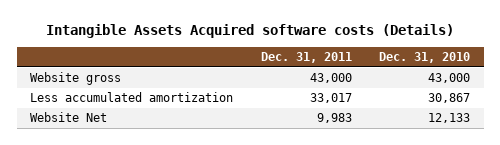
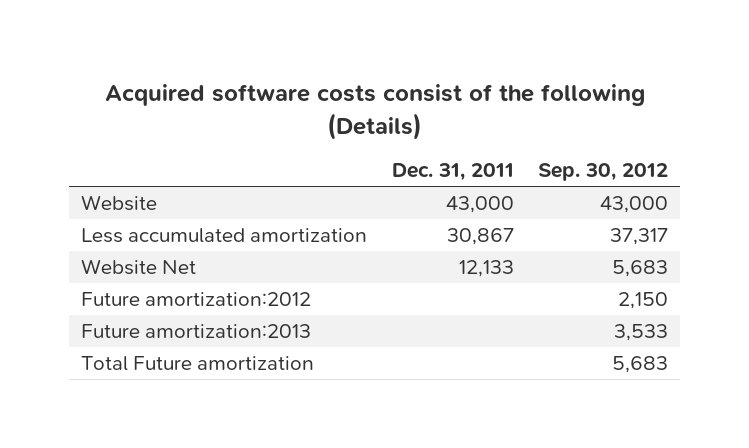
[46,23,455,38] Intangible Assets Acquired software costs (Details) -> [104,84,645,140] Acquired software costs consist of the following (Details)
[379,52,471,64] Dec. 31, 2010 -> none
none -> [537,163,668,182] Sep. 30, 2012
[30,72,122,86] Website gross -> [81,194,158,211] Website
[309,93,352,104] 33,017 -> [446,227,514,245] 30,867
[316,113,352,124] 9,983 -> [458,259,514,277] 12,133
none -> [81,291,312,306] Future amortization:2012
none -> [81,323,312,338] Future amortization:2013
none -> [81,355,315,371] Total Future amortization

